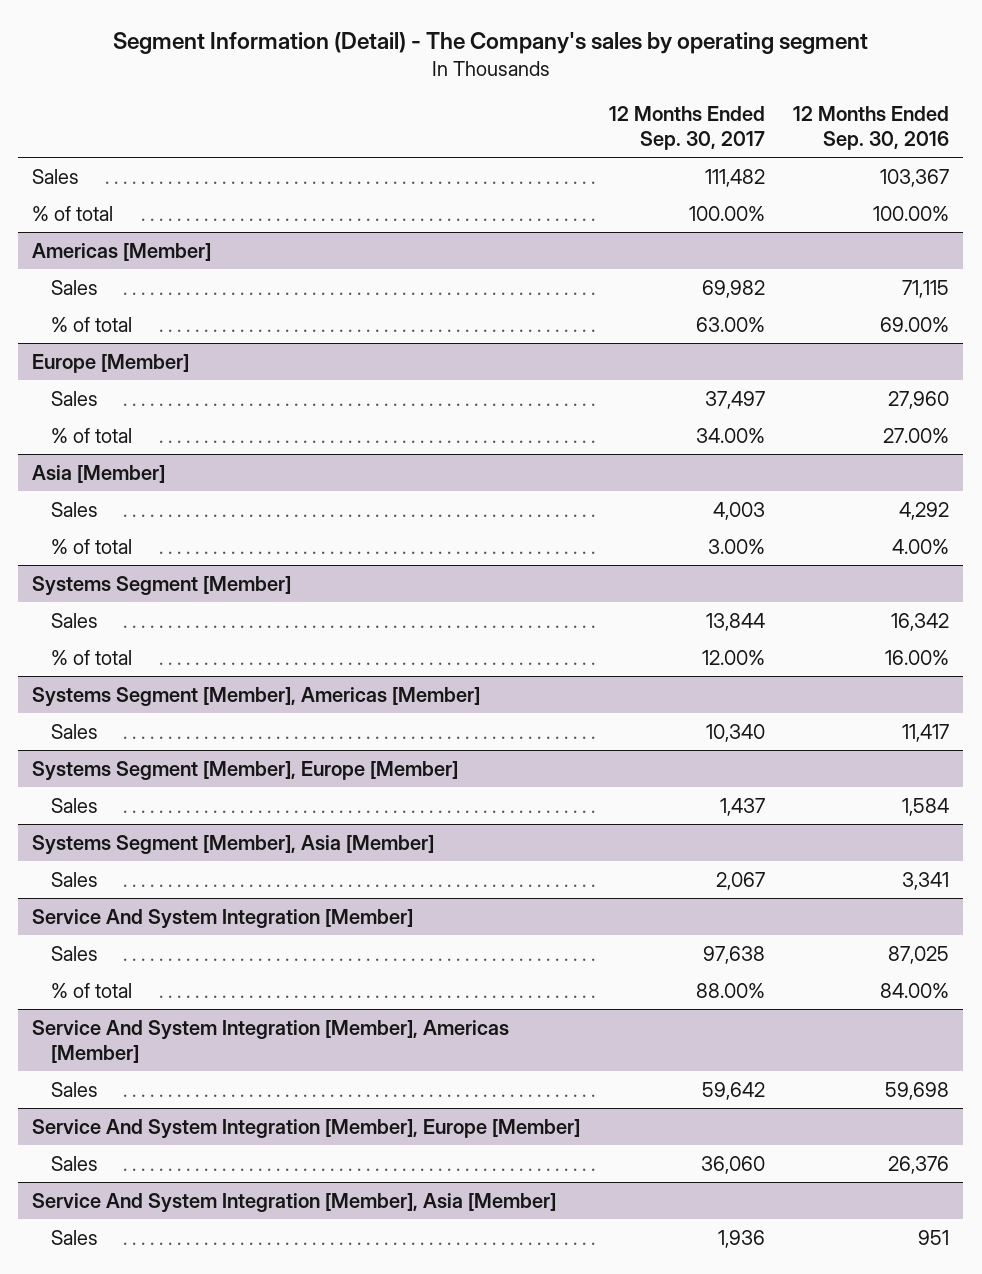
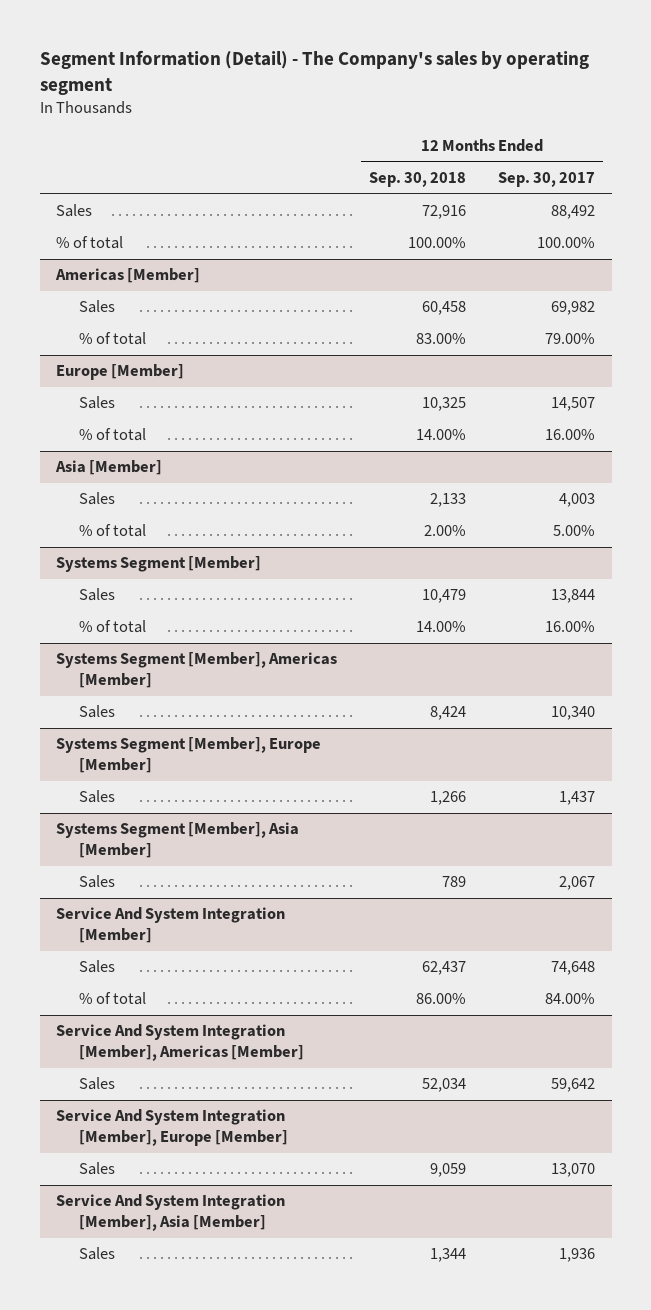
[793,106,950,151] 12 Months Ended Sep. 30, 2016 -> none
none -> [369,172,467,188] Sep. 30, 2018
[704,168,765,187] 111,482 -> [551,205,596,220] 88,492
[695,316,765,332] 63.00% -> [545,333,596,345] 79.00%
[704,390,765,409] 37,497 -> [551,397,596,412] 14,507
[695,427,765,443] 34.00% -> [545,429,596,441] 16.00%
[707,538,765,554] 3.00% -> [553,525,596,537] 5.00%
[701,649,765,665] 12.00% -> [545,621,596,633] 16.00%
[702,945,765,964] 97,638 -> [551,961,596,976] 74,648
[695,982,765,998] 88.00% -> [545,993,596,1005] 84.00%
[700,1155,765,1174] 36,060 -> [551,1163,596,1178] 13,070

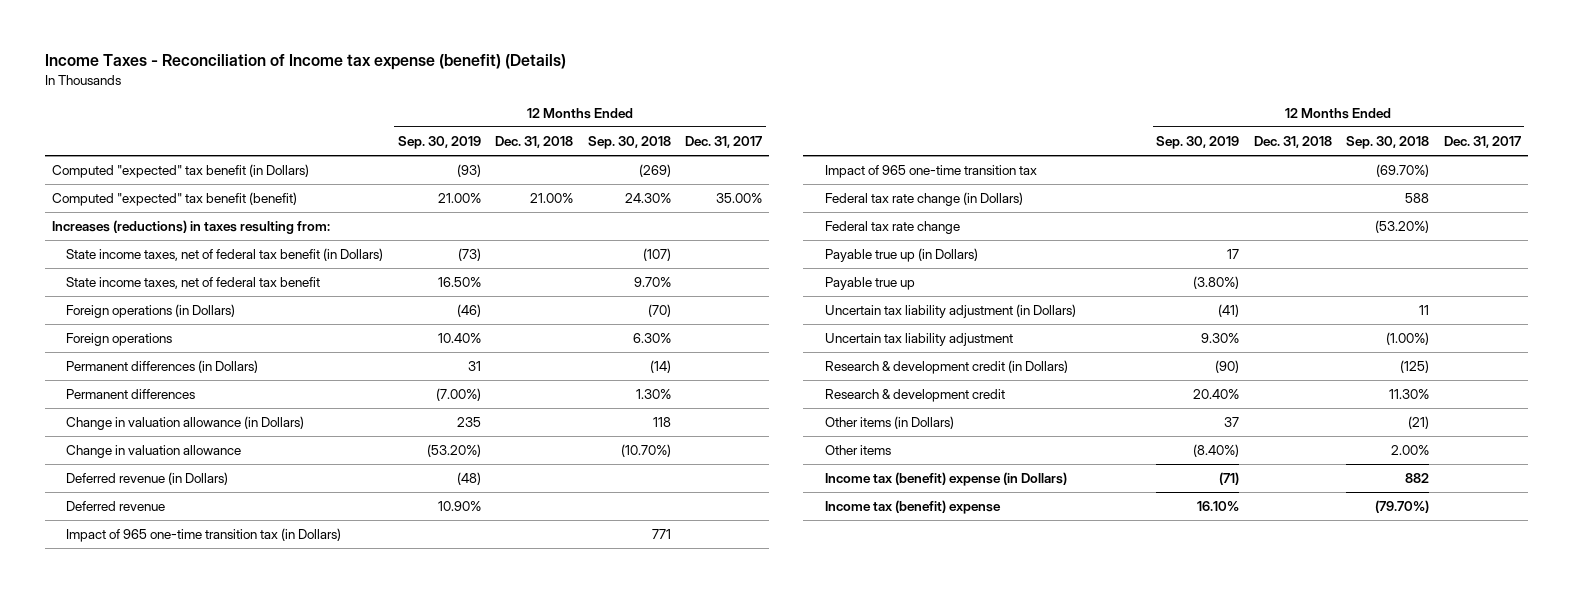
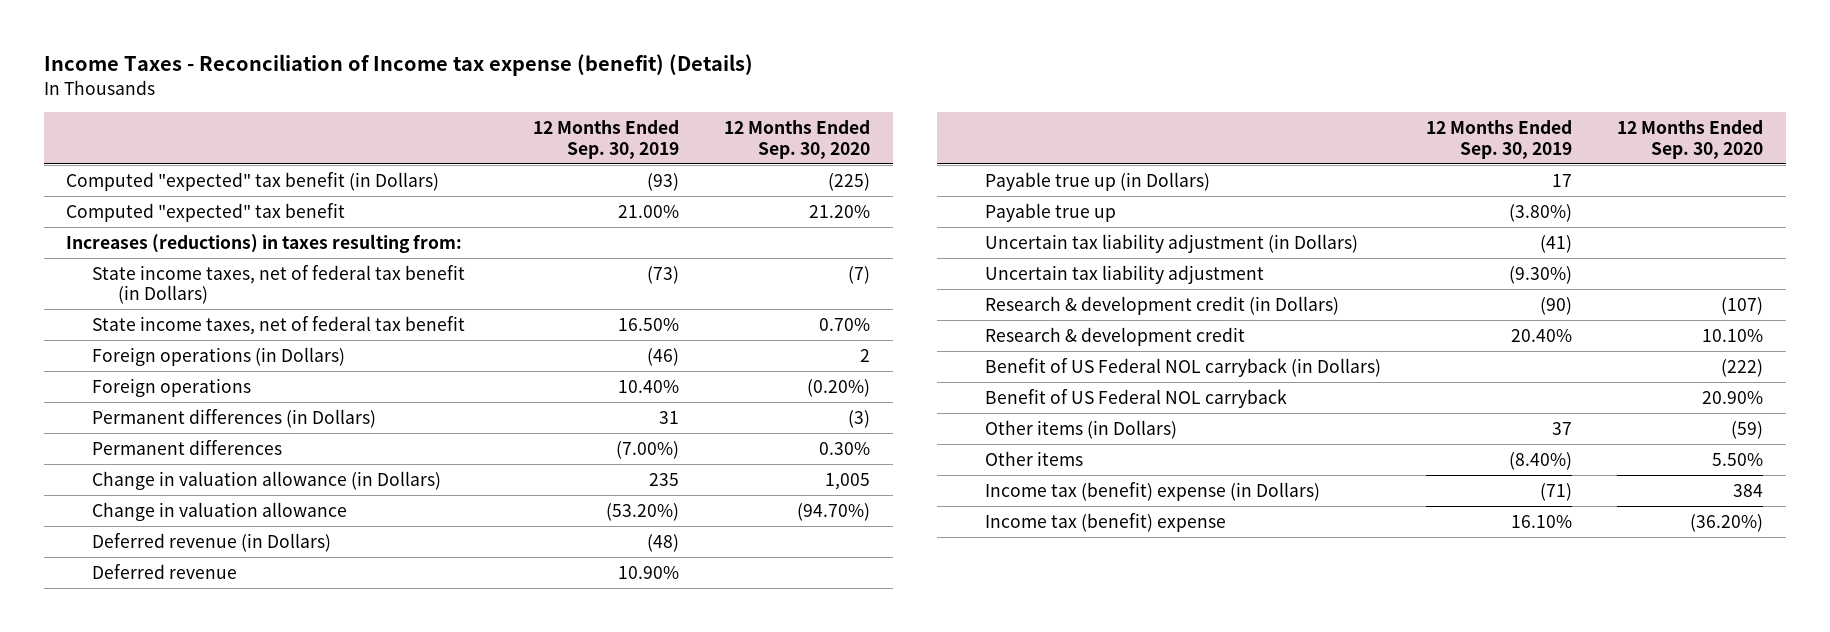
[495,136,574,149] Dec. 31, 2018 -> none
[587,136,671,150] Sep. 30, 2018 -> none
[684,136,762,149] Dec. 31, 2017 -> none
none -> [724,120,871,159] 12 Months Ended Sep. 30, 2020
[52,192,298,207] Computed "expected" tax benefit (benefit) -> [66,202,346,222] Computed "expected" tax benefit
[66,528,342,543] Impact of 965 one-time transition tax (in Dollars) -> none
[824,165,1037,179] Impact of 965 one-time transition tax -> none
[824,192,1023,207] Federal tax rate change (in Dollars) -> none
[824,221,960,235] Federal tax rate change -> none
[1201,333,1240,344] 9.30% -> [1509,265,1573,284] (9.30%)
none -> [985,357,1382,377] Benefit of US Federal NOL carryback (in Dollars)
none -> [985,388,1288,408] Benefit of US Federal NOL carryback

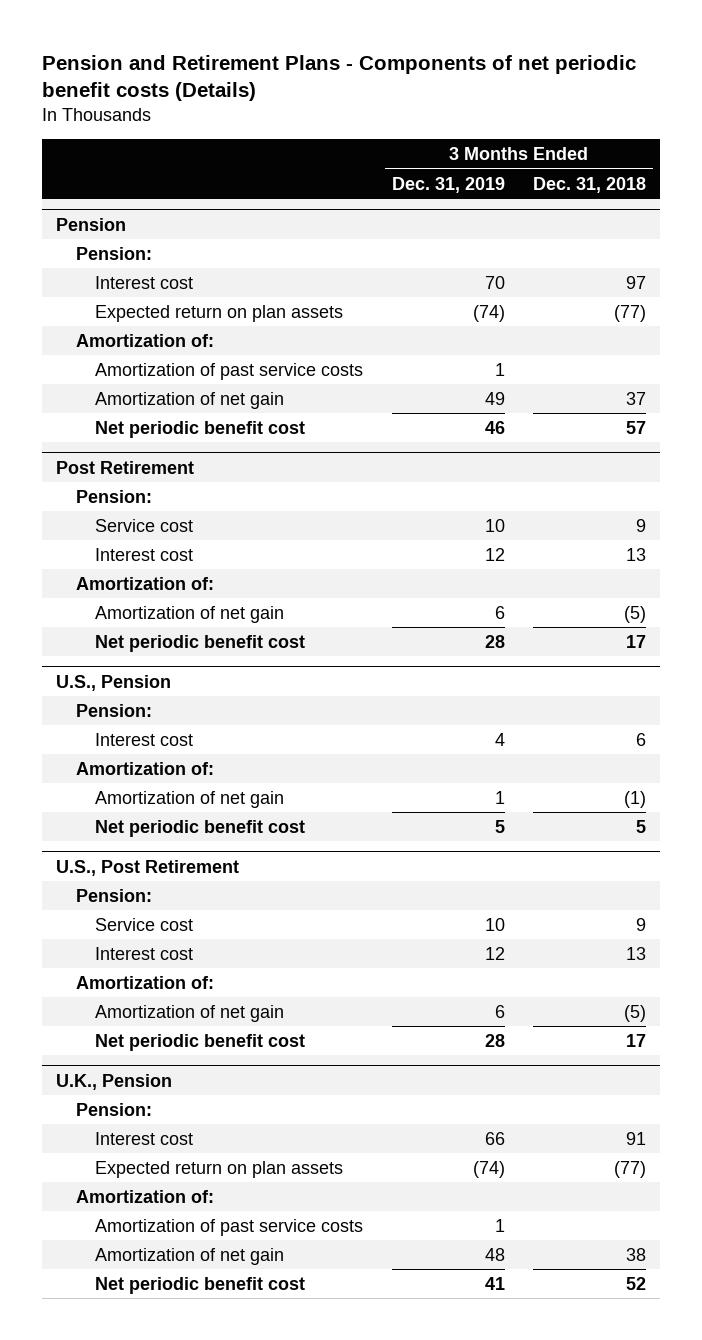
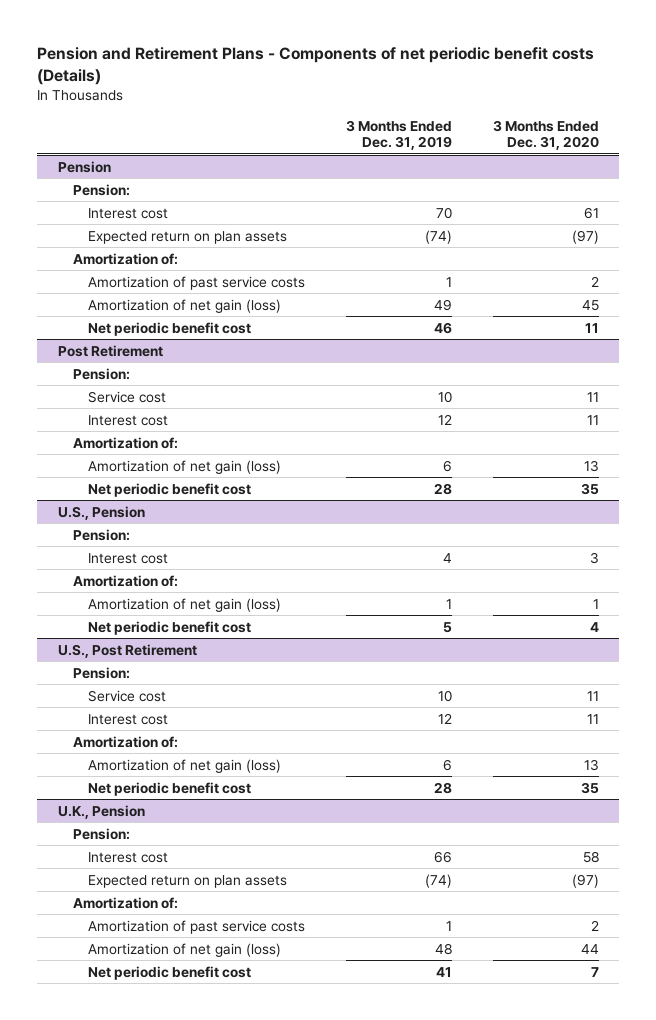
[533,176,647,193] Dec. 31, 2018 -> none
none -> [492,119,599,151] 3 Months Ended Dec. 31, 2020
[95,391,285,409] Amortization of net gain -> [88,298,282,313] Amortization of net gain (loss)
[95,605,285,623] Amortization of net gain -> [88,459,282,474] Amortization of net gain (loss)
[95,790,285,808] Amortization of net gain -> [88,597,282,612] Amortization of net gain (loss)
[95,1004,285,1022] Amortization of net gain -> [88,758,282,773] Amortization of net gain (loss)
[95,1247,285,1265] Amortization of net gain -> [88,942,282,957] Amortization of net gain (loss)

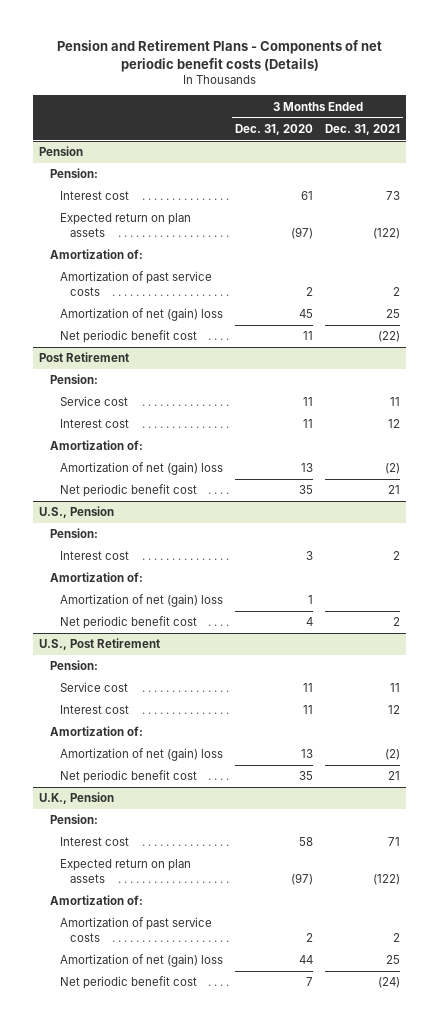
[345,119,452,151] 3 Months Ended Dec. 31, 2019 -> none
none -> [325,123,401,135] Dec. 31, 2021
[88,298,282,313] Amortization of net gain (loss) -> [59,308,223,322] Amortization of net (gain) loss
[88,459,282,474] Amortization of net gain (loss) -> [59,462,223,476] Amortization of net (gain) loss
[88,597,282,612] Amortization of net gain (loss) -> [59,594,223,608] Amortization of net (gain) loss
[88,758,282,773] Amortization of net gain (loss) -> [59,748,223,762] Amortization of net (gain) loss
[88,942,282,957] Amortization of net gain (loss) -> [59,954,223,968] Amortization of net (gain) loss

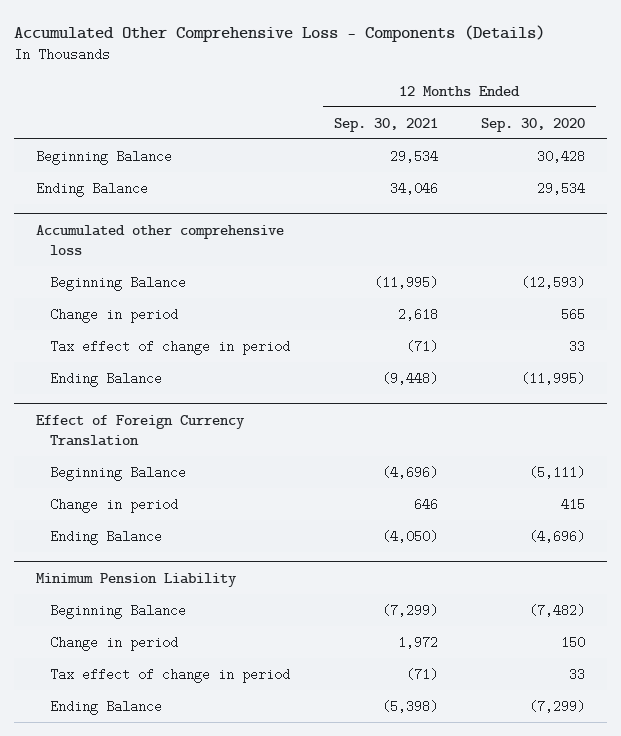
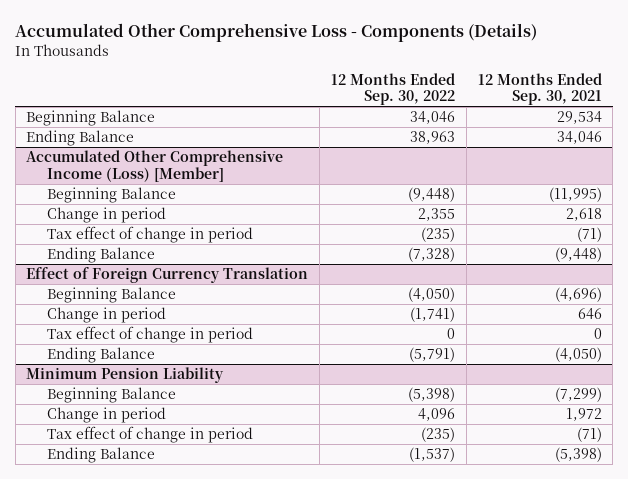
[481,117,586,132] Sep. 30, 2020 -> none
none -> [331,72,456,106] 12 Months Ended Sep. 30, 2022
[35,224,284,255] Accumulated other comprehensive loss -> [26,150,284,182] Accumulated Other Comprehensive Income (Loss) [Member]
none -> [46,326,253,344] Tax effect of change in period

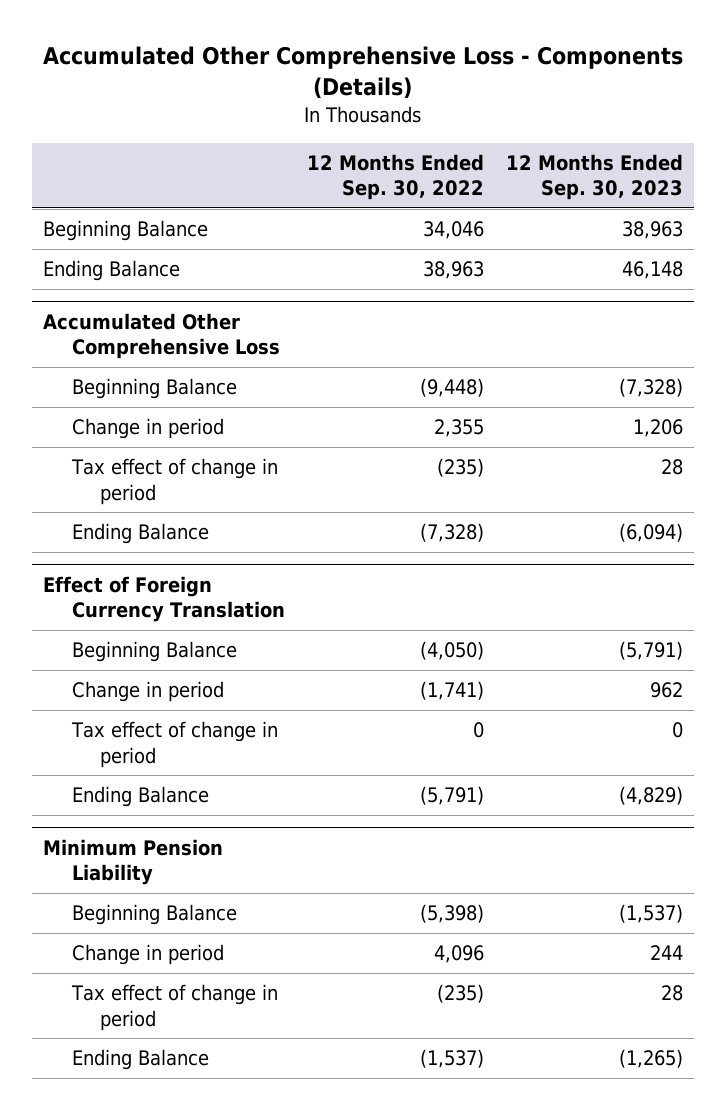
[477,72,602,106] 12 Months Ended Sep. 30, 2021 -> none
none -> [506,153,684,201] 12 Months Ended Sep. 30, 2023
[26,150,284,182] Accumulated Other Comprehensive Income (Loss) [Member] -> [43,313,280,360] Accumulated Other Comprehensive Loss

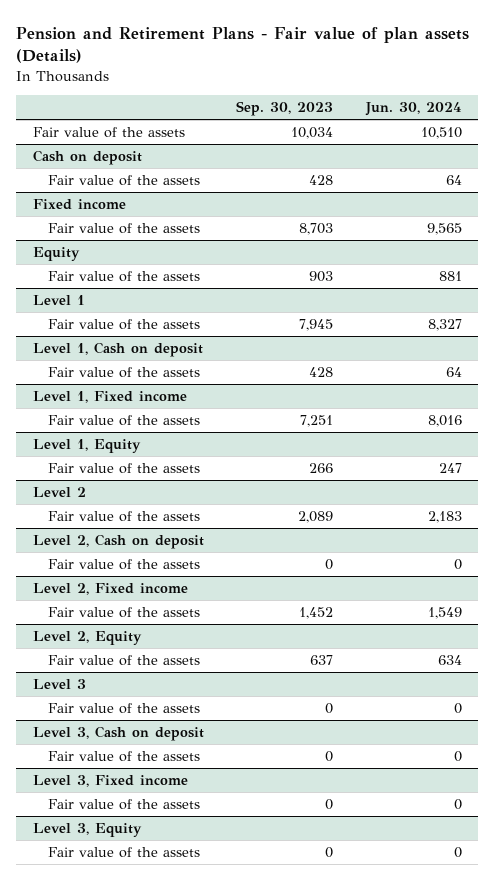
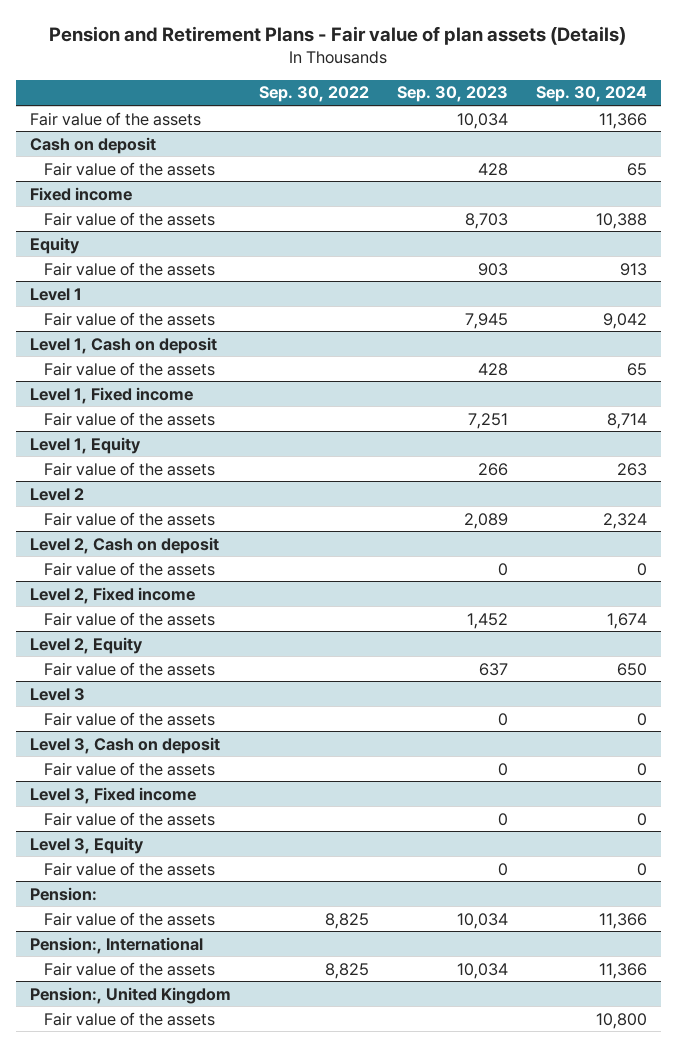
[365,102,463,117] Jun. 30, 2024 -> none
none -> [258,86,369,103] Sep. 30, 2022
none -> [535,86,647,103] Sep. 30, 2024
none -> [29,886,97,901] Pension:
none -> [43,911,215,926] Fair value of the assets
none -> [29,936,203,954] Pension:, International
none -> [43,961,215,976] Fair value of the assets
none -> [29,986,231,1004] Pension:, United Kingdom
none -> [43,1011,215,1026] Fair value of the assets

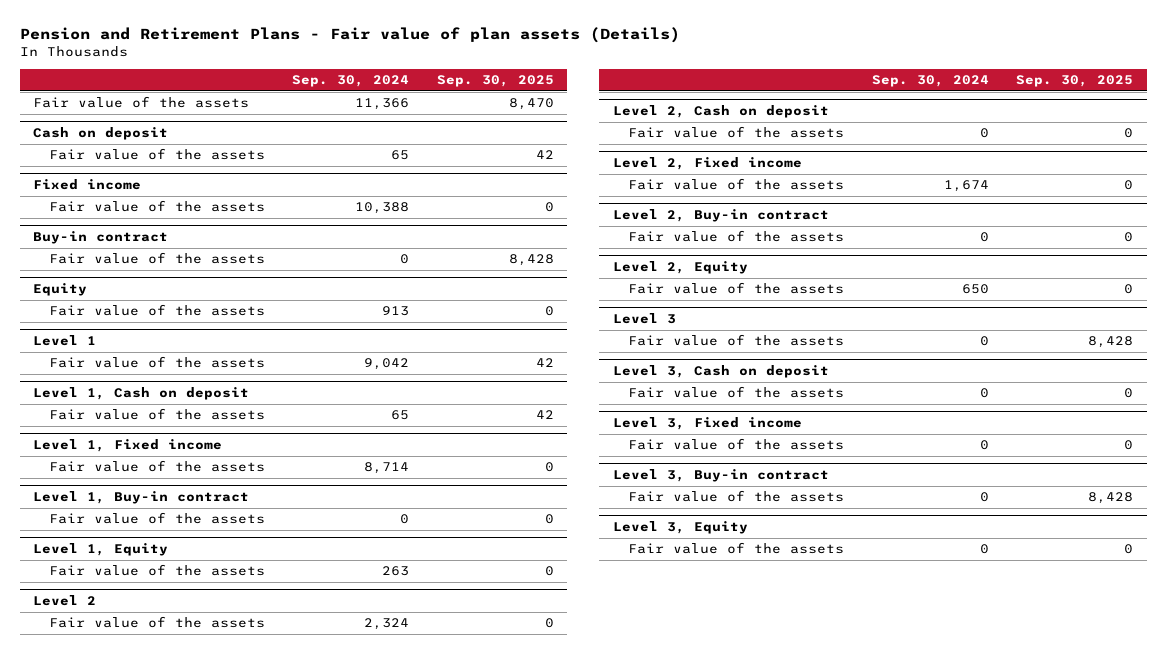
[258,86,369,103] Sep. 30, 2022 -> none
[396,86,508,103] Sep. 30, 2023 -> none
none -> [436,74,554,87] Sep. 30, 2025
none -> [33,231,169,245] Buy-in contract
none -> [48,252,265,265] Fair value of the assets
none -> [33,491,250,505] Level 1, Buy-in contract
none -> [48,512,265,525] Fair value of the assets
none -> [612,209,829,223] Level 2, Buy-in contract
none -> [628,230,845,243] Fair value of the assets
none -> [612,469,829,483] Level 3, Buy-in contract
none -> [628,490,845,503] Fair value of the assets
[29,886,97,901] Pension: -> none
[43,911,215,926] Fair value of the assets -> none
[29,936,203,954] Pension:, International -> none
[43,961,215,976] Fair value of the assets -> none
[29,986,231,1004] Pension:, United Kingdom -> none
[43,1011,215,1026] Fair value of the assets -> none

